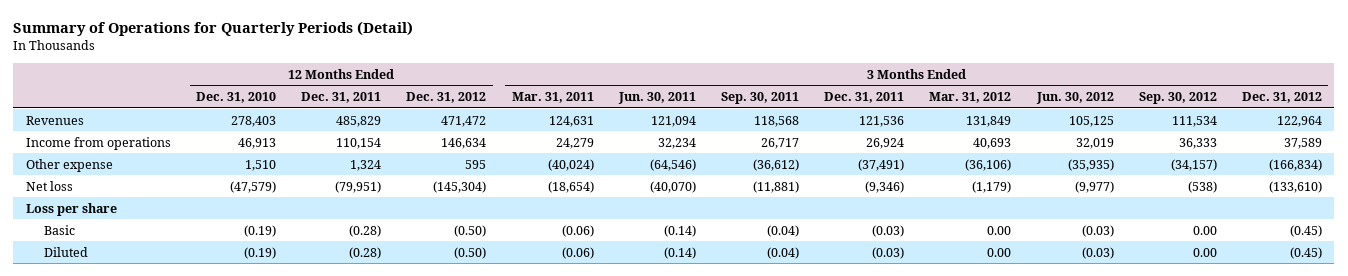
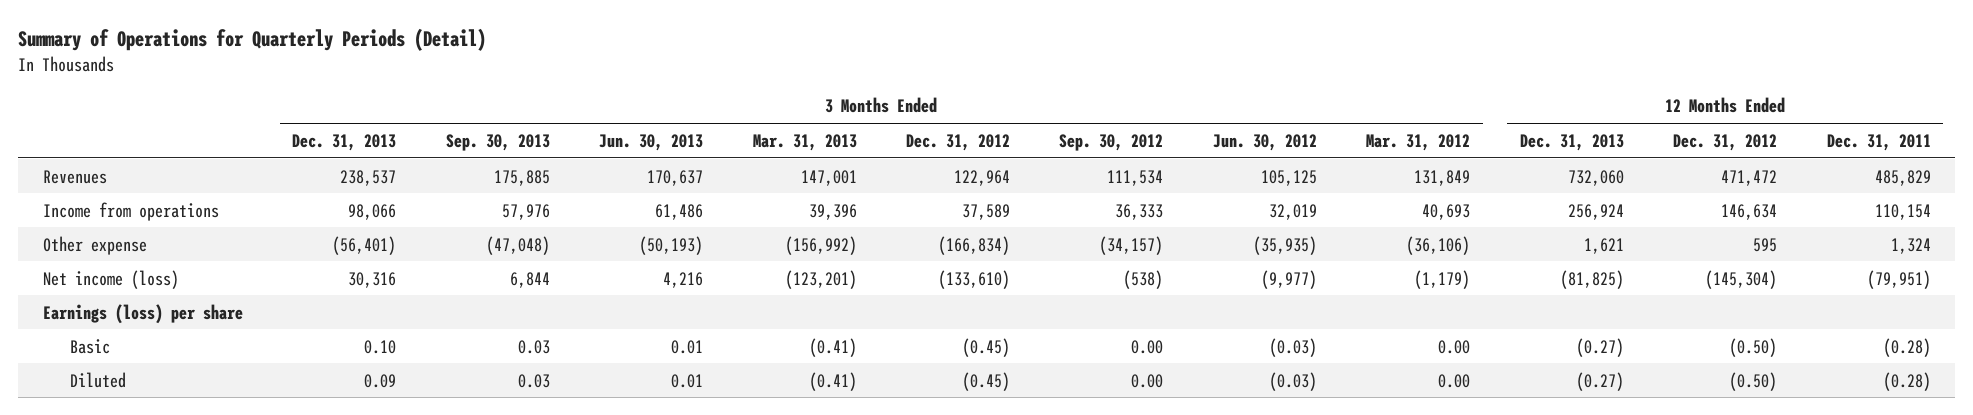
[196,92,277,104] Dec. 31, 2010 -> none
[511,92,594,104] Mar. 31, 2011 -> none
[617,92,696,105] Jun. 30, 2011 -> none
[721,92,800,105] Sep. 30, 2011 -> none
[824,92,905,104] Dec. 31, 2011 -> none
none -> [292,133,397,151] Dec. 31, 2013
none -> [445,133,550,151] Sep. 30, 2013
none -> [599,133,704,151] Jun. 30, 2013
none -> [752,133,857,151] Mar. 31, 2013
none -> [1519,133,1624,151] Dec. 31, 2013
[25,180,73,191] Net loss -> [42,269,179,289] Net income (loss)
[25,202,117,216] Loss per share -> [42,303,243,324] Earnings (loss) per share

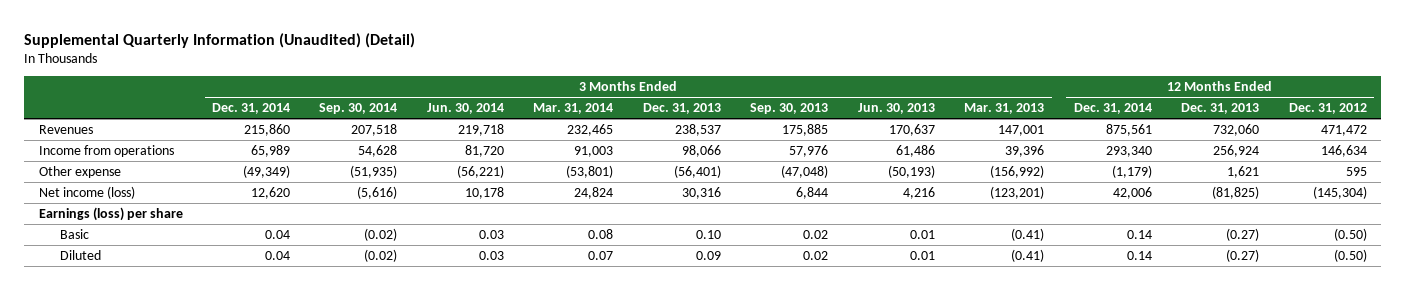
[17,28,486,52] Summary of Operations for Quarterly Periods (Detail) -> [23,32,415,48] Supplemental Quarterly Information (Unaudited) (Detail)
[905,133,1010,151] Dec. 31, 2012 -> none
[1059,133,1164,151] Sep. 30, 2012 -> none
[1212,133,1317,151] Jun. 30, 2012 -> none
[1366,133,1471,151] Mar. 31, 2012 -> none
[1826,133,1931,151] Dec. 31, 2011 -> none
none -> [212,103,291,115] Dec. 31, 2014
none -> [319,103,398,115] Sep. 30, 2014
none -> [426,103,504,115] Jun. 30, 2014
none -> [533,103,614,115] Mar. 31, 2014
none -> [1073,103,1152,115] Dec. 31, 2014
[517,339,550,354] 0.03 -> [803,229,829,239] 0.02
[517,373,550,388] 0.03 -> [803,250,829,260] 0.02

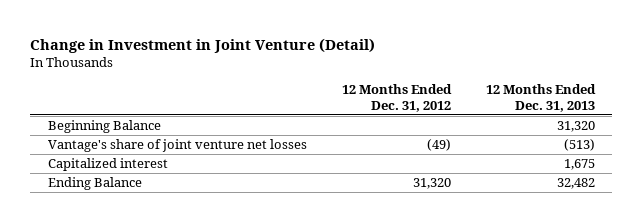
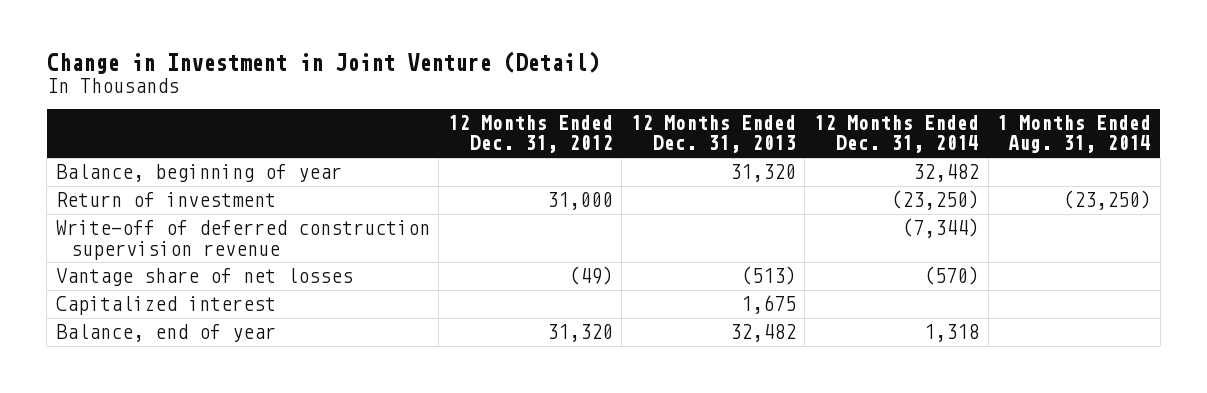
none -> [814,115,980,154] 12 Months Ended Dec. 31, 2014
none -> [997,115,1152,154] 1 Months Ended Aug. 31, 2014
[47,120,161,134] Beginning Balance -> [55,164,342,183] Balance, beginning of year
none -> [55,192,276,208] Return of investment
none -> [55,220,430,260] Write-off of deferred construction supervision revenue
[47,139,307,153] Vantage's share of joint venture net losses -> [55,268,353,287] Vantage share of net losses
[47,177,142,191] Ending Balance -> [55,324,276,343] Balance, end of year

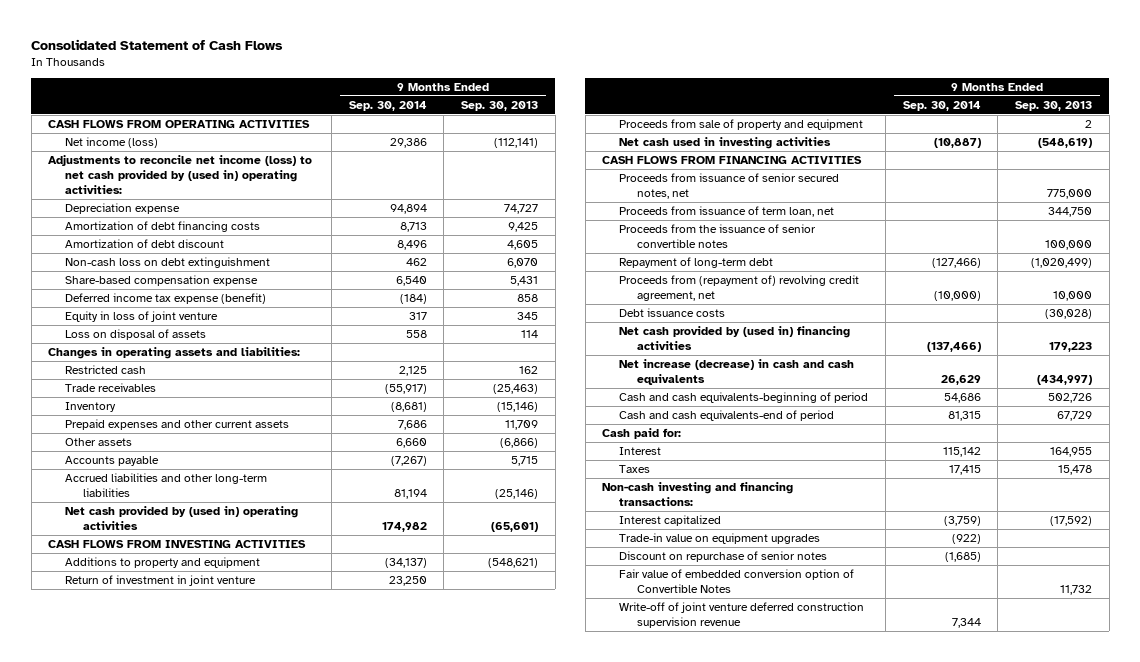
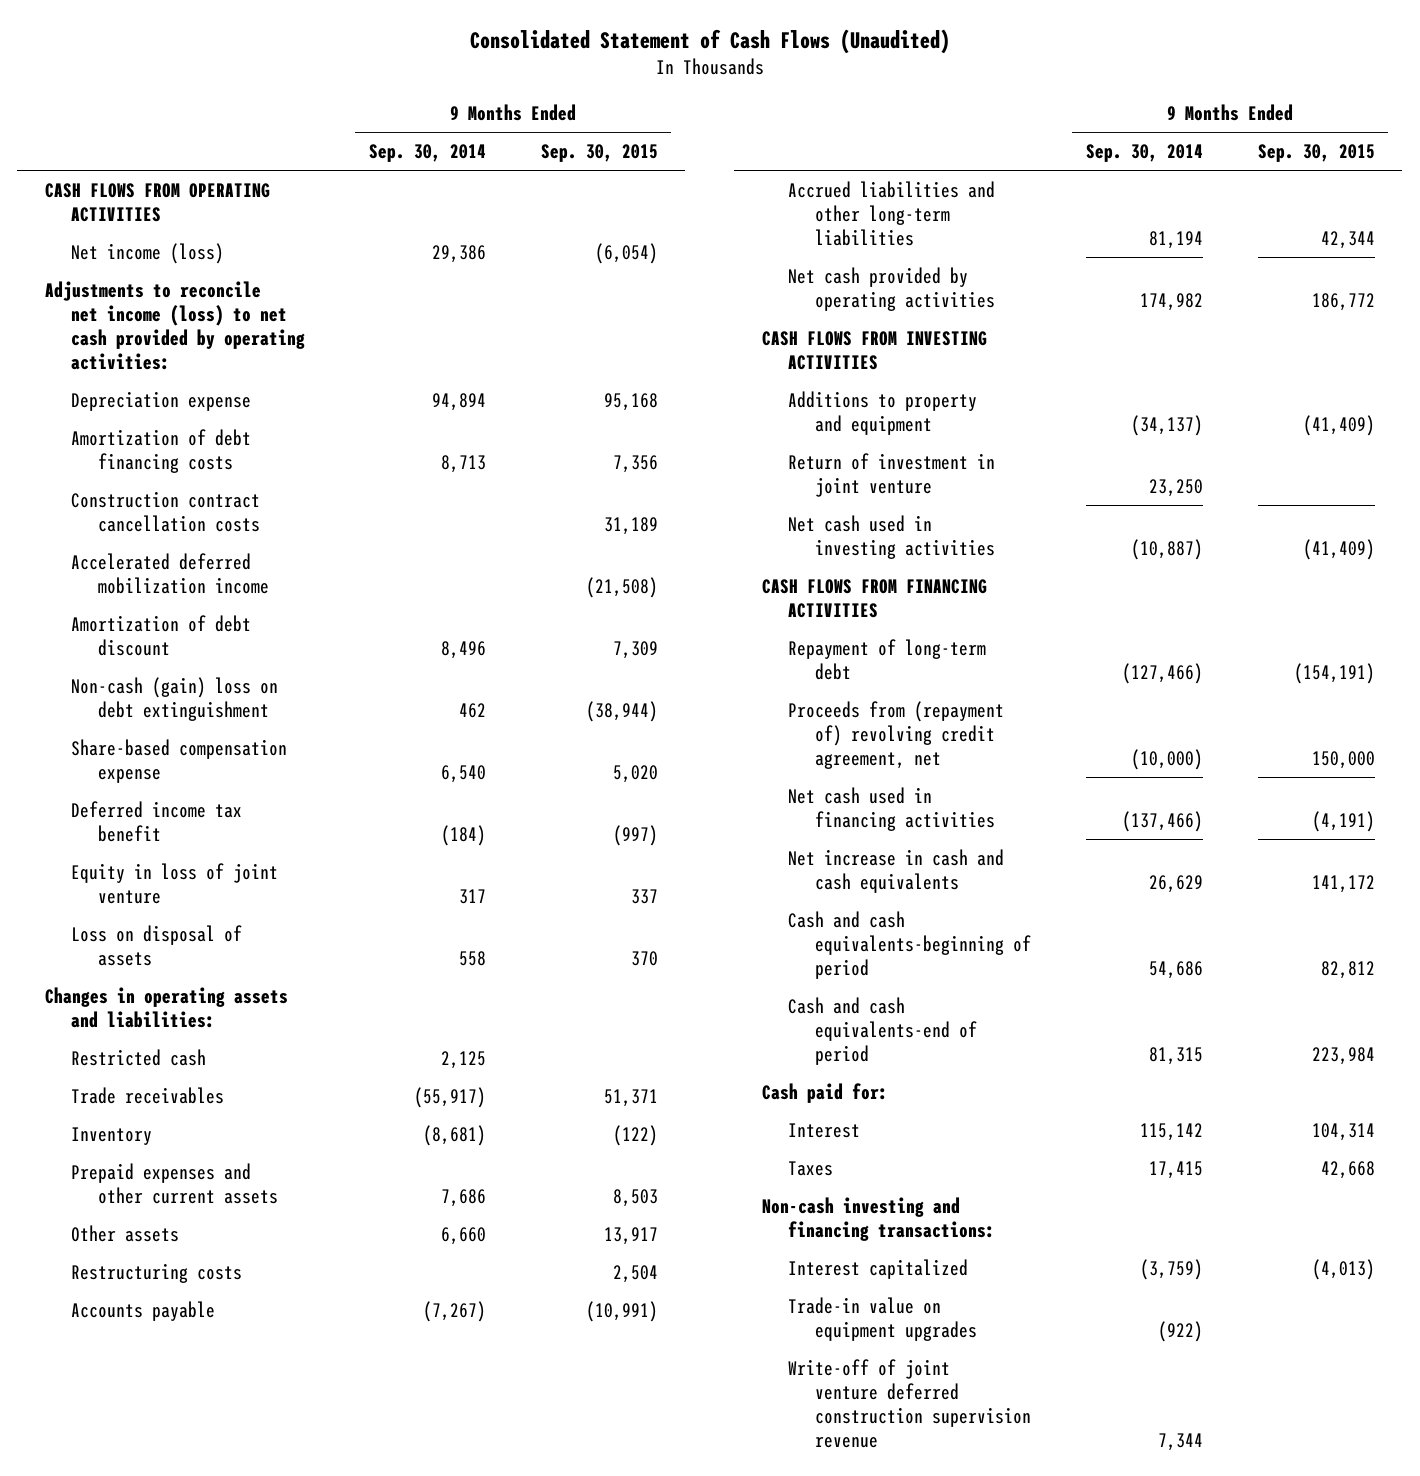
[31,38,284,50] Consolidated Statement of Cash Flows -> [469,28,950,54] Consolidated Statement of Cash Flows (Unaudited)
[460,101,538,112] Sep. 30, 2013 -> none
none -> [540,144,658,163] Sep. 30, 2015
[48,155,313,194] Adjustments to reconcile net income (loss) to net cash provided by (used in) operating activities: -> [44,280,306,371] Adjustments to reconcile net income (loss) to net cash provided by operating activities:
none -> [71,490,261,532] Construction contract cancellation costs
none -> [71,552,269,594] Accelerated deferred mobilization income
[65,257,271,269] Non-cash loss on debt extinguishment -> [71,676,279,721] Non-cash (gain) loss on debt extinguishment
[65,293,267,305] Deferred income tax expense (benefit) -> [71,800,243,842] Deferred income tax benefit
none -> [71,1262,243,1283] Restructuring costs
[65,506,299,530] Net cash provided by (used in) operating activities -> [788,266,995,311] Net cash provided by operating activities
[619,119,864,131] Proceeds from sale of property and equipment -> none
[619,173,840,199] Proceeds from issuance of senior secured notes, net -> none
[619,206,835,218] Proceeds from issuance of term loan, net -> none
[619,224,817,248] Proceeds from the issuance of senior convertible notes -> none
[619,308,726,318] Debt issuance costs -> none
[619,326,851,350] Net cash provided by (used in) financing activities -> [788,786,995,831] Net cash used in financing activities
[619,359,855,385] Net increase (decrease) in cash and cash equivalents -> [788,848,1005,893] Net increase in cash and cash equivalents
[619,551,828,563] Discount on repurchase of senior notes -> none
[619,569,855,593] Fair value of embedded conversion option of Convertible Notes -> none

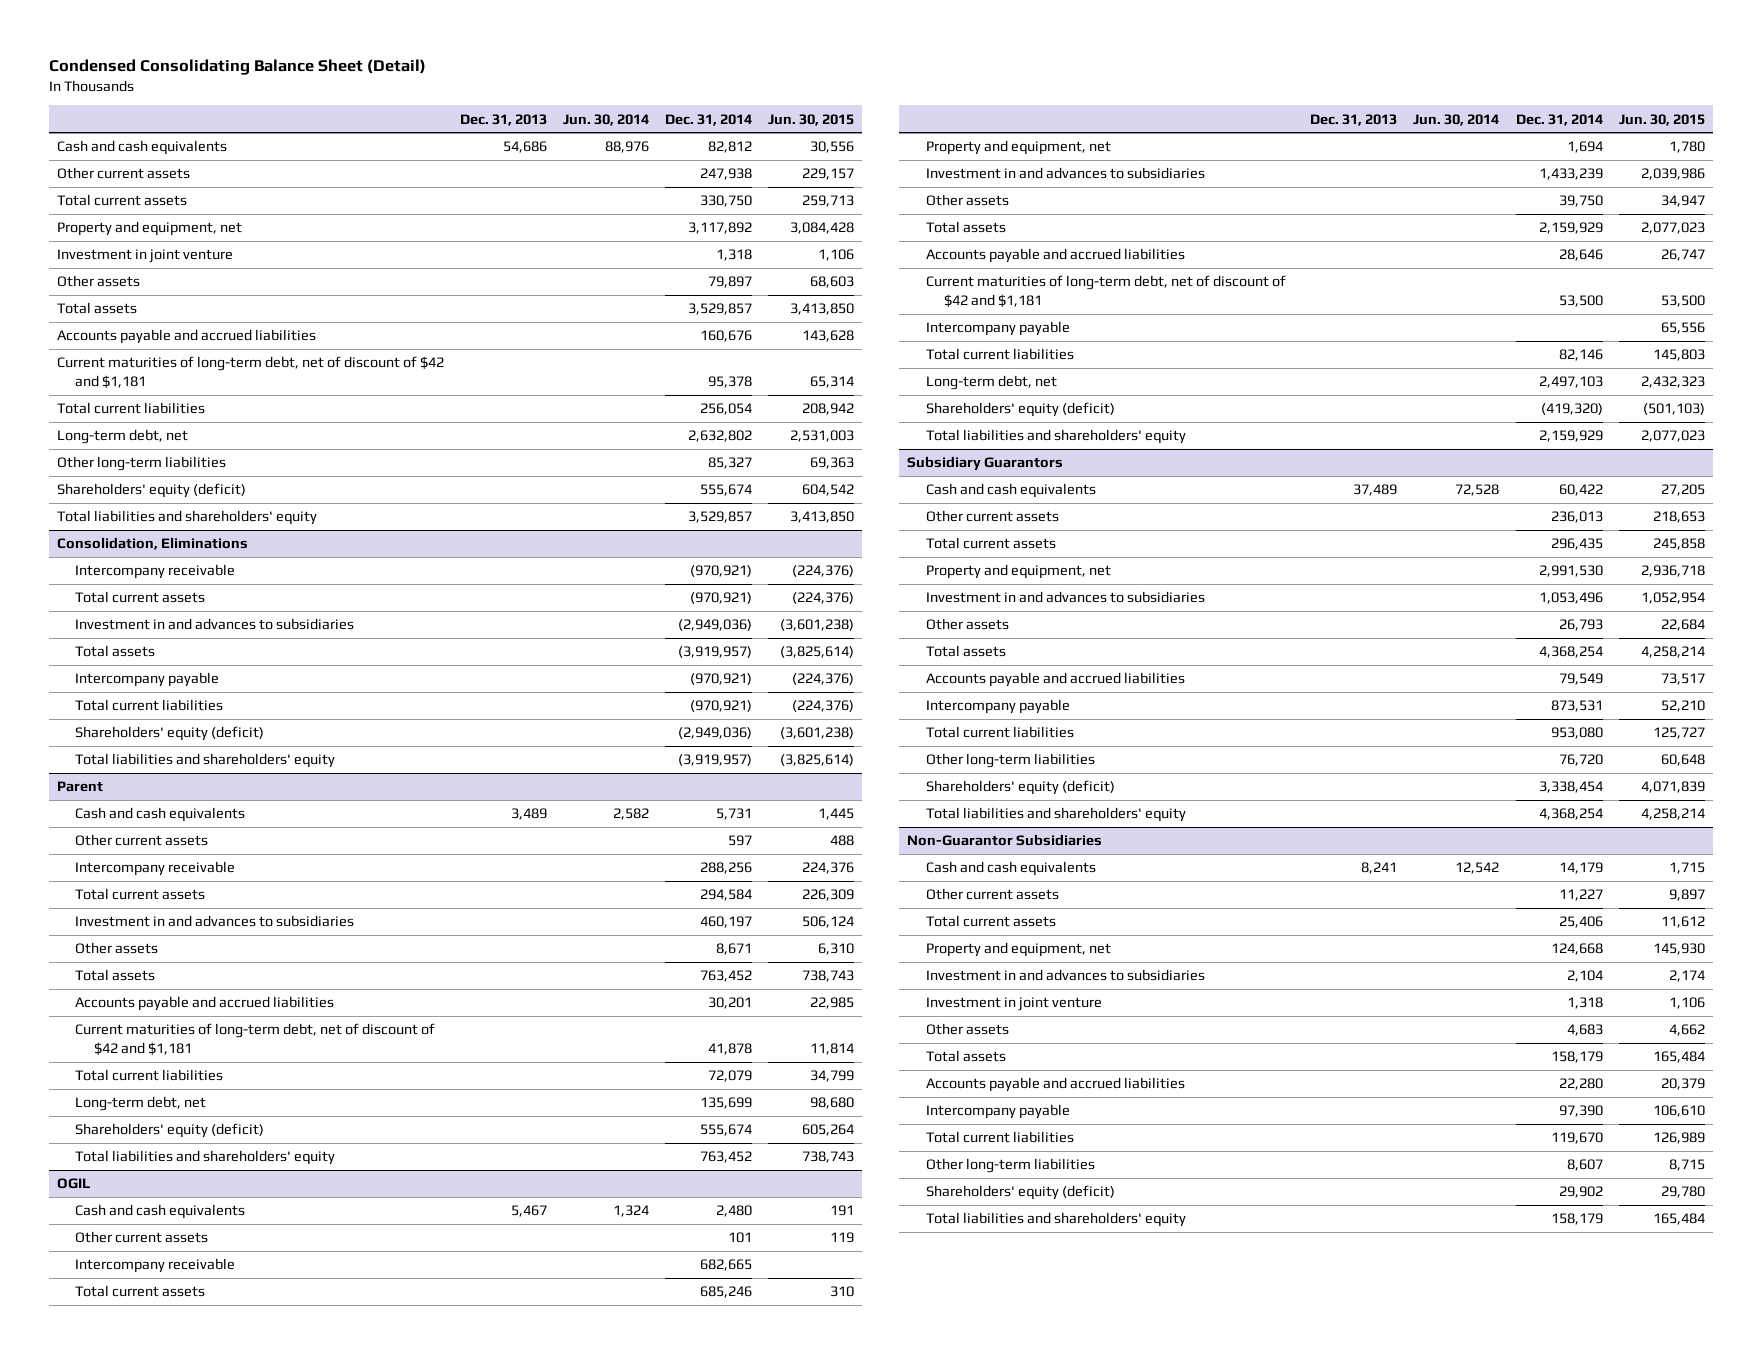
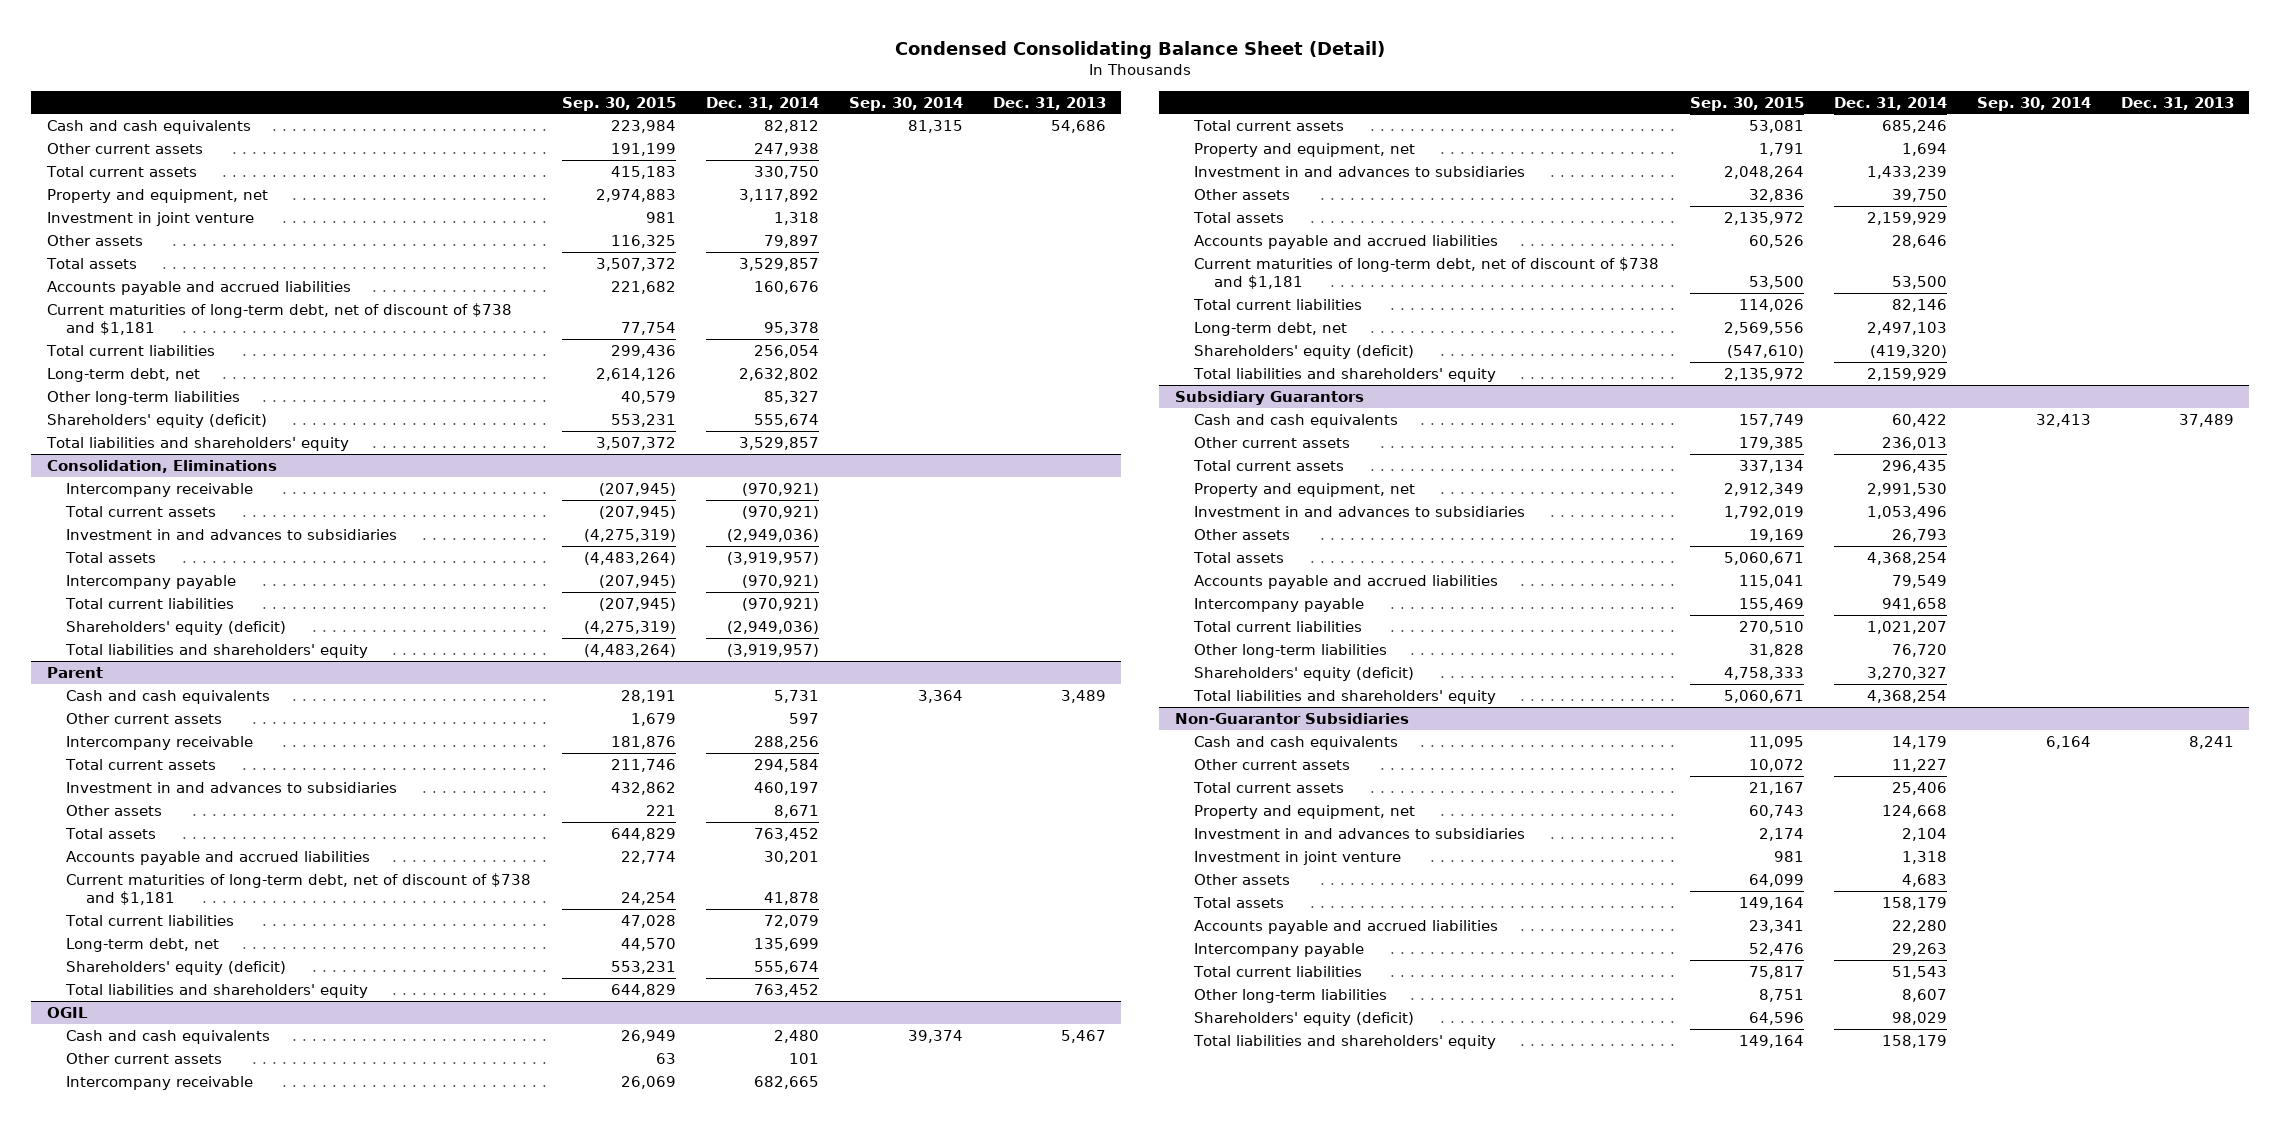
[563,113,650,126] Jun. 30, 2014 -> none
[768,113,855,126] Jun. 30, 2015 -> none
none -> [561,96,676,111] Sep. 30, 2015
none -> [849,96,964,111] Sep. 30, 2014
[56,356,444,389] Current maturities of long-term debt, net of discount of $42 and $1,181 -> [46,302,512,336] Current maturities of long-term debt, net of discount of $738 and $1,181
[75,1023,436,1056] Current maturities of long-term debt, net of discount of $42 and $1,181 -> [66,872,532,906] Current maturities of long-term debt, net of discount of $738 and $1,181
[925,321,1070,337] Intercompany payable -> none
[925,275,1286,308] Current maturities of long-term debt, net of discount of $42 and $1,181 -> [1194,256,1660,290] Current maturities of long-term debt, net of discount of $738 and $1,181
[1550,700,1603,713] 873,531 -> [1881,597,1947,611] 941,658
[1550,727,1603,740] 953,080 -> [1866,620,1947,634] 1,021,207
[1538,781,1603,794] 3,338,454 -> [1866,666,1947,680] 3,270,327
[1558,1105,1603,1118] 97,390 -> [1891,942,1947,956] 29,263
[1550,1132,1603,1145] 119,670 -> [1891,965,1947,979] 51,543
[1558,1186,1603,1199] 29,902 -> [1891,1011,1947,1025] 98,029

